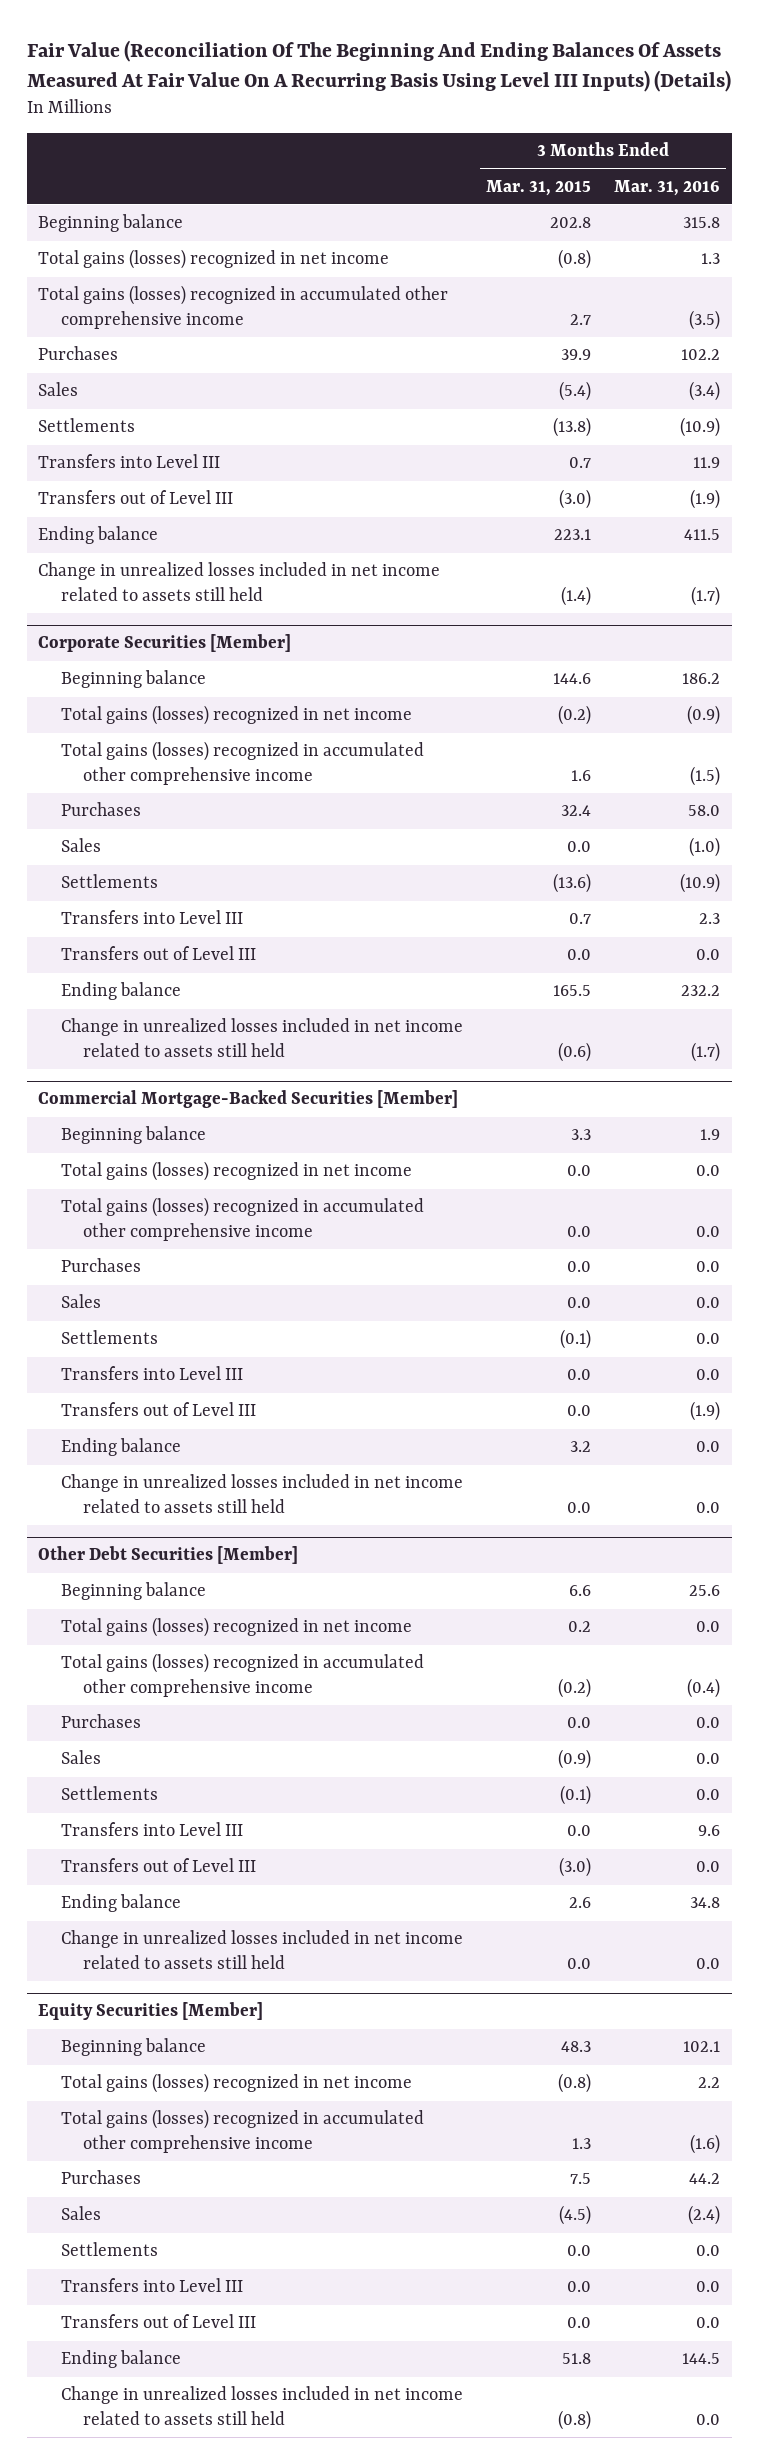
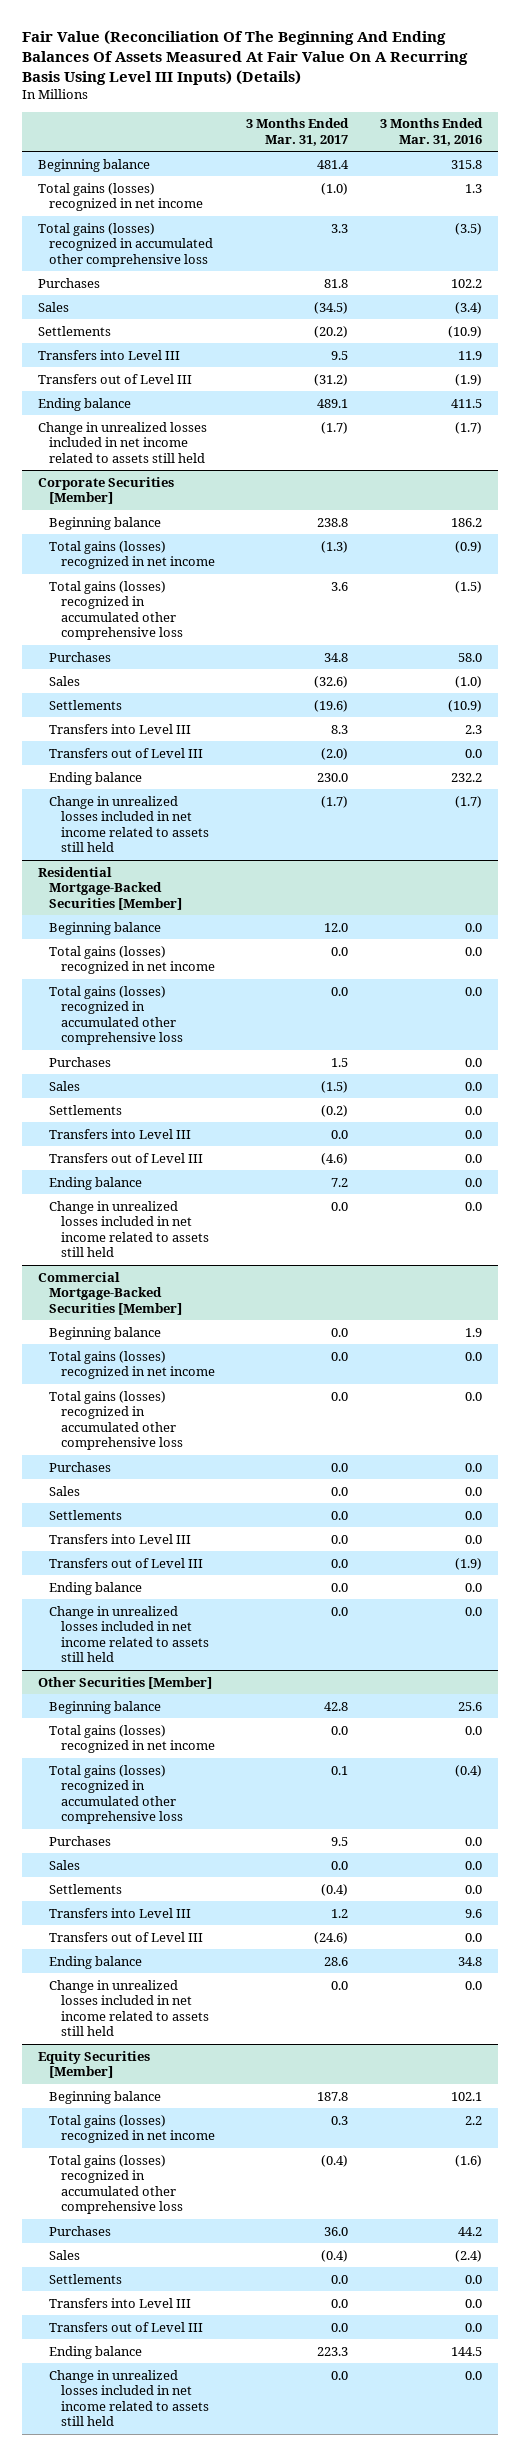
[485,179,591,196] Mar. 31, 2015 -> none
none -> [246,118,350,147] 3 Months Ended Mar. 31, 2017
[38,285,449,329] Total gains (losses) recognized in accumulated other comprehensive income -> [37,222,214,267] Total gains (losses) recognized in accumulated other comprehensive loss
[60,741,424,785] Total gains (losses) recognized in accumulated other comprehensive income -> [49,580,183,641] Total gains (losses) recognized in accumulated other comprehensive loss
none -> [37,866,183,910] Residential Mortgage-Backed Securities [Member]
none -> [49,921,162,935] Beginning balance
none -> [49,945,215,975] Total gains (losses) recognized in net income
none -> [49,985,183,1046] Total gains (losses) recognized in accumulated other comprehensive loss
none -> [49,1056,112,1067] Purchases
none -> [49,1080,81,1091] Sales
none -> [49,1104,123,1115] Settlements
none -> [49,1128,192,1139] Transfers into Level III
none -> [49,1152,204,1163] Transfers out of Level III
none -> [49,1176,143,1190] Ending balance
none -> [49,1200,209,1258] Change in unrealized losses included in net income related to assets still held
[60,1197,424,1241] Total gains (losses) recognized in accumulated other comprehensive income -> [49,1390,183,1451] Total gains (losses) recognized in accumulated other comprehensive loss
[38,1546,299,1565] Other Debt Securities [Member] -> [37,1676,212,1689] Other Securities [Member]
[60,1653,424,1697] Total gains (losses) recognized in accumulated other comprehensive income -> [49,1764,183,1825] Total gains (losses) recognized in accumulated other comprehensive loss
[60,2109,424,2153] Total gains (losses) recognized in accumulated other comprehensive income -> [49,2154,183,2215] Total gains (losses) recognized in accumulated other comprehensive loss

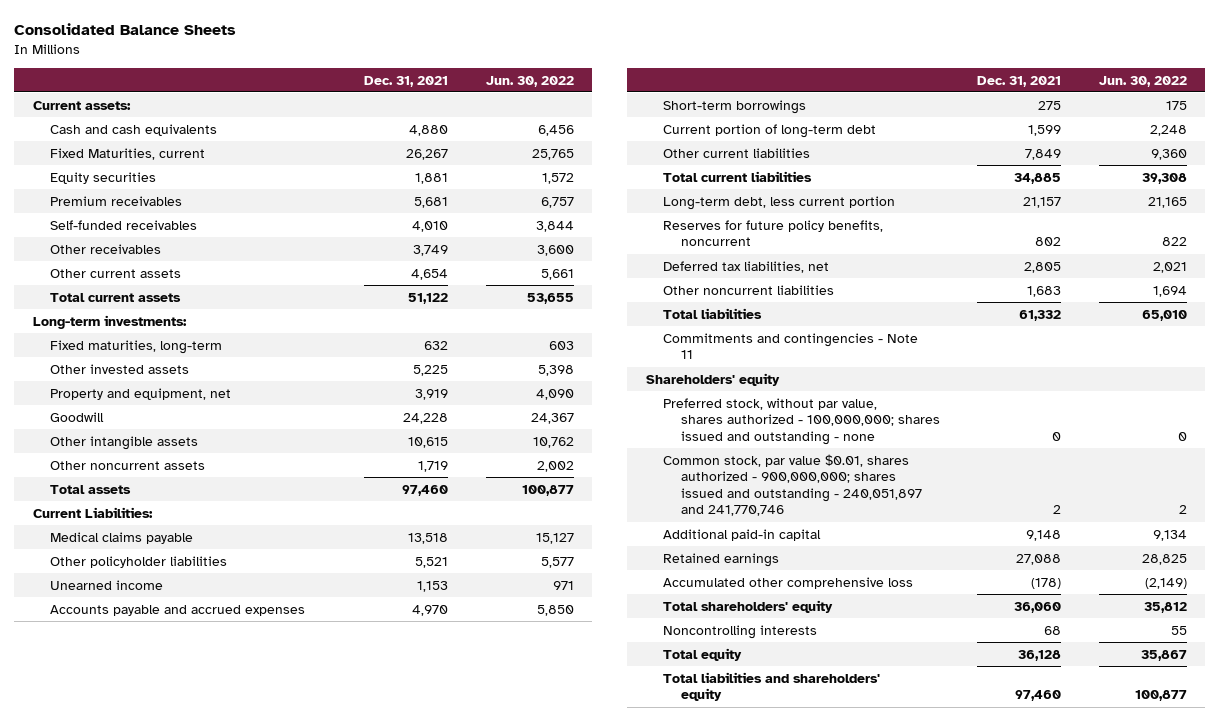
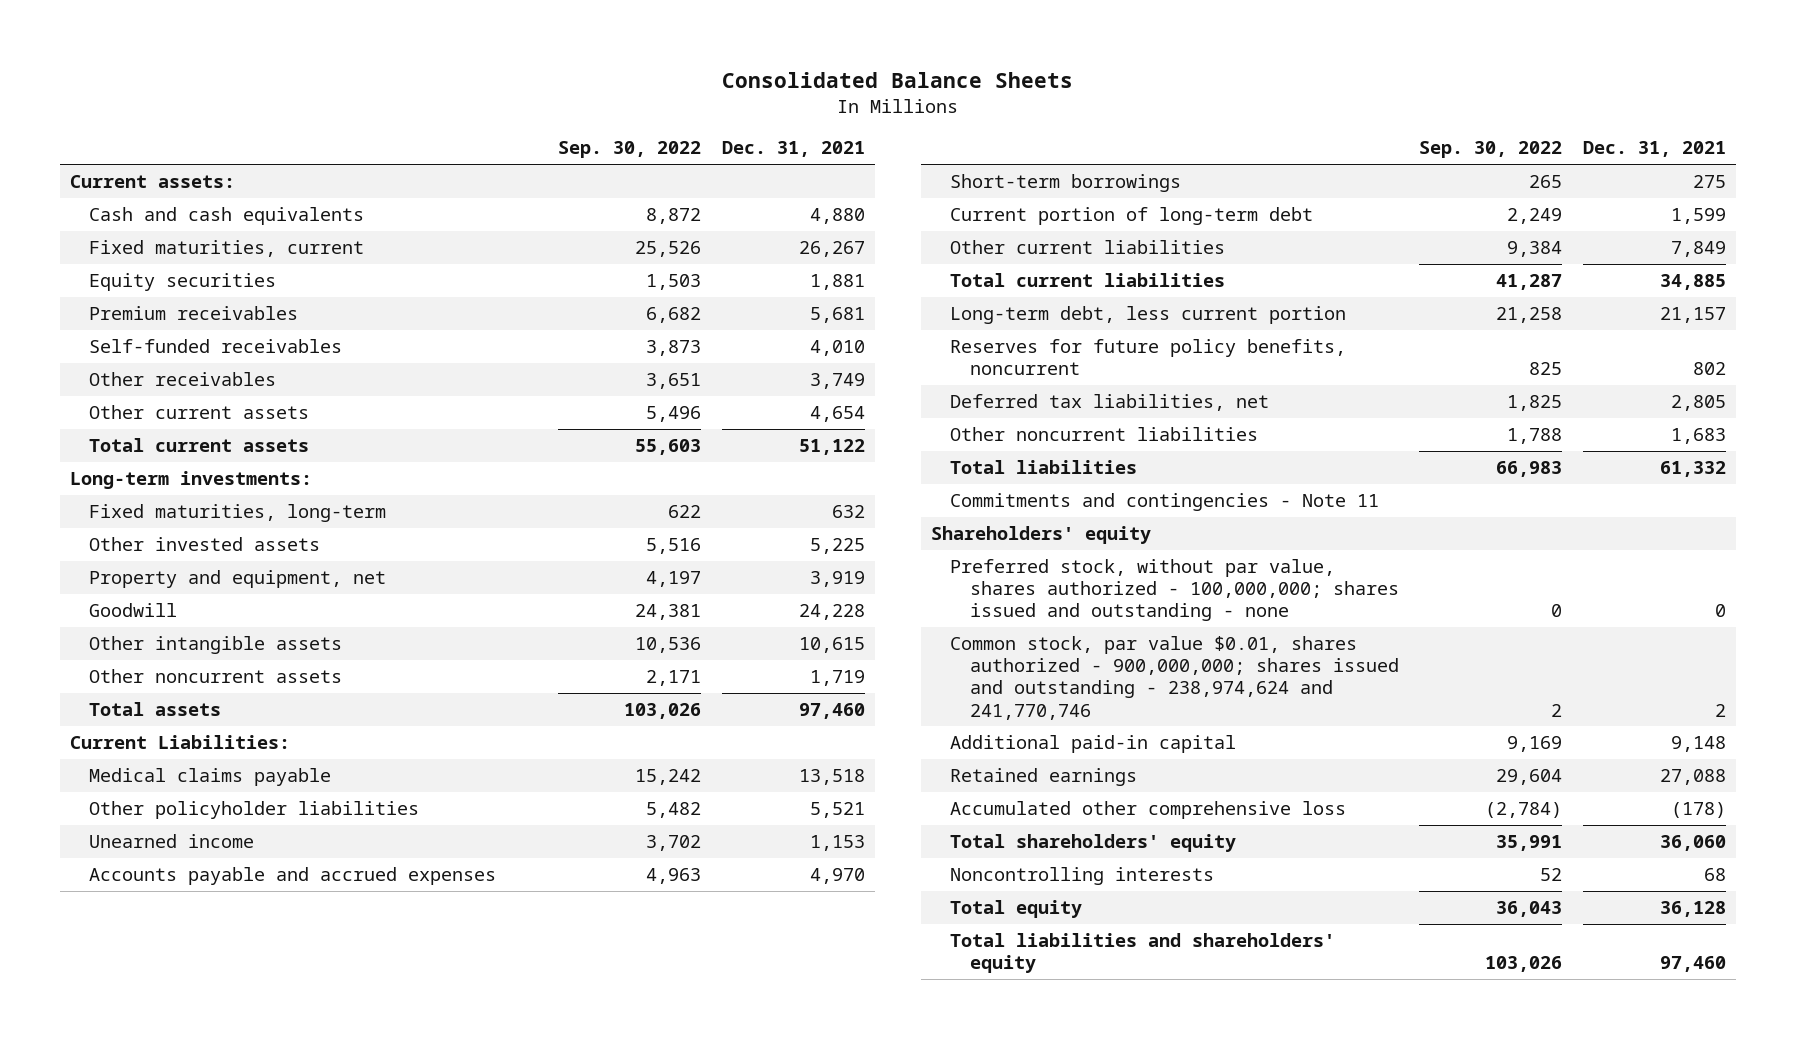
[485,75,574,87] Jun. 30, 2022 -> none
none -> [558,141,702,159] Sep. 30, 2022
[50,147,206,160] Fixed Maturities, current -> [89,240,365,258] Fixed maturities, current
[663,453,922,517] Common stock, par value $0.01, shares authorized - 900,000,000; shares issued and outstanding - 240,051,897 and 241,770,746 -> [950,636,1399,720] Common stock, par value $0.01, shares authorized - 900,000,000; shares issued and outstanding - 238,974,624 and 241,770,746

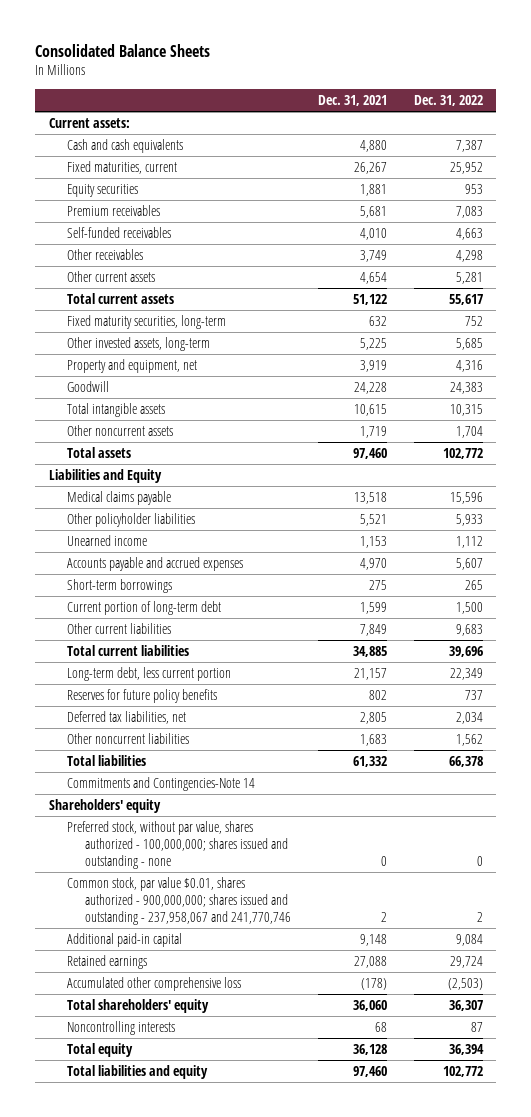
[558,141,702,159] Sep. 30, 2022 -> none
none -> [413,95,483,107] Dec. 31, 2022
[70,471,313,490] Long-term investments: -> none
[89,504,387,523] Fixed maturities, long-term -> [66,314,226,329] Fixed maturity securities, long-term
[89,537,321,552] Other invested assets -> [66,336,210,351] Other invested assets, long-term
[89,636,343,655] Other intangible assets -> [66,402,165,417] Total intangible assets
[70,735,291,750] Current Liabilities: -> none
none -> [48,468,162,483] Liabilities and Equity
[950,339,1347,376] Reserves for future policy benefits, noncurrent -> [66,688,217,703] Reserves for future policy benefits
[950,493,1380,512] Commitments and contingencies - Note 11 -> [66,776,255,791] Commitments and Contingencies-Note 14
[950,636,1399,720] Common stock, par value $0.01, shares authorized - 900,000,000; shares issued and outstanding - 238,974,624 and 241,770,746 -> [66,876,292,925] Common stock, par value $0.01, shares authorized - 900,000,000; shares issued and outstanding - 237,958,067 and 241,770,746
[950,933,1336,974] Total liabilities and shareholders' equity -> [66,1064,208,1079] Total liabilities and equity

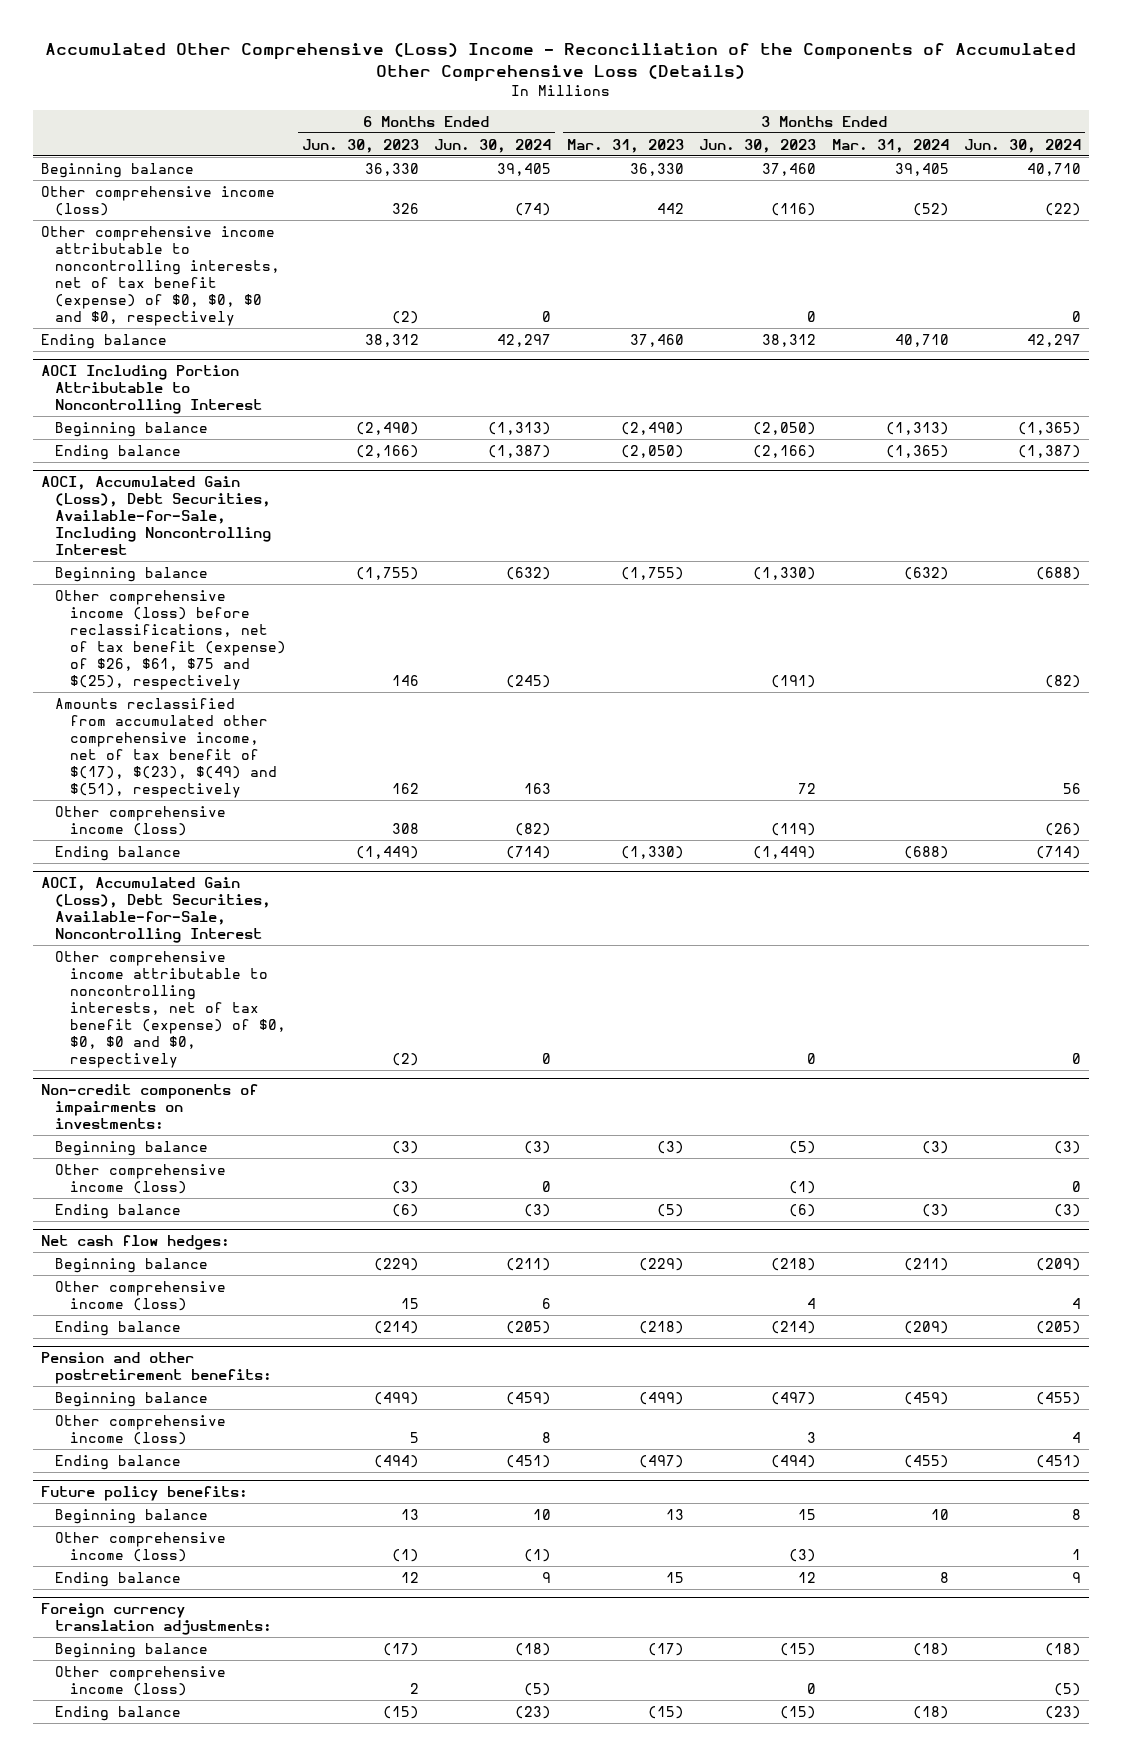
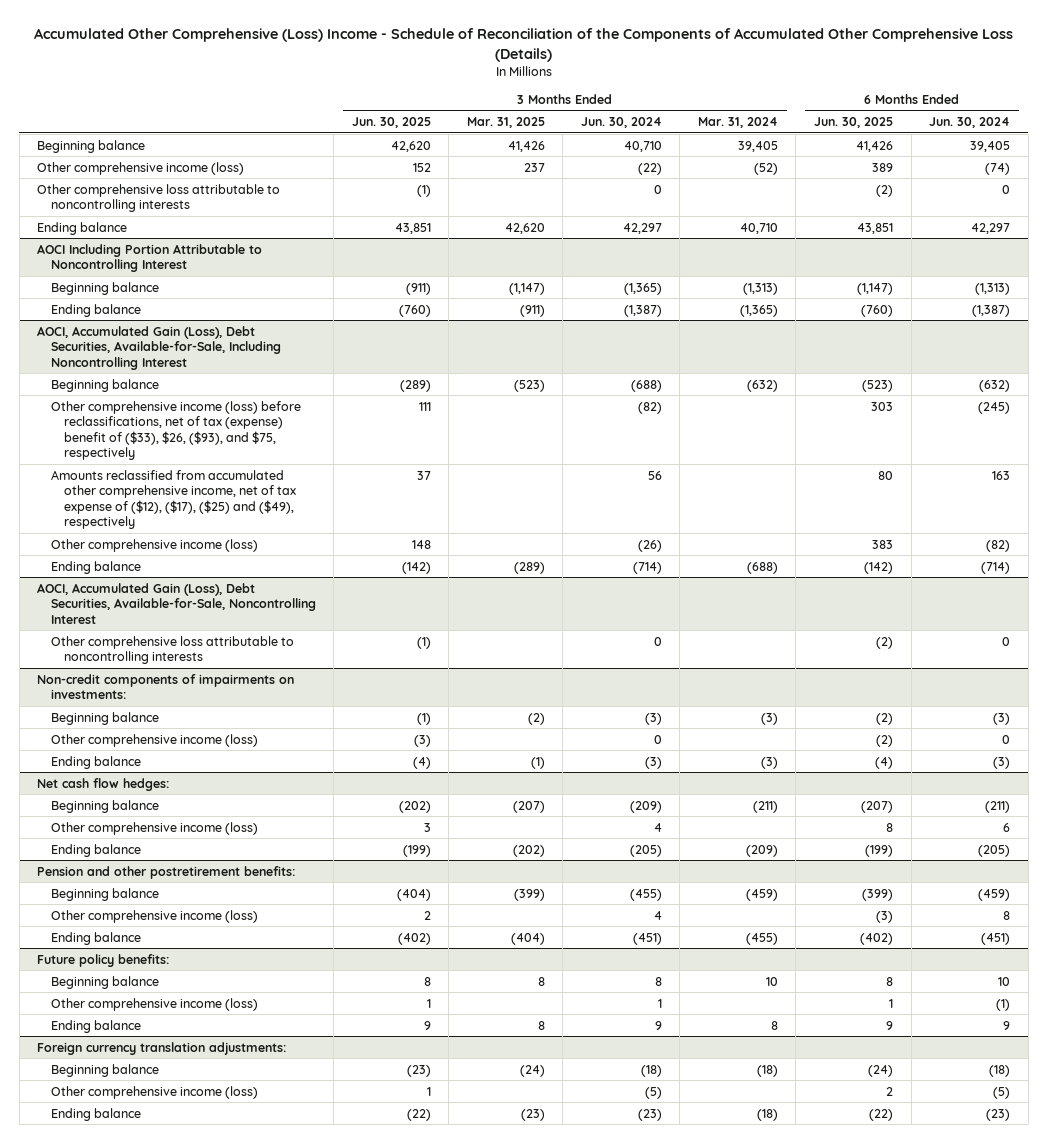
[44,42,1076,82] Accumulated Other Comprehensive (Loss) Income - Reconciliation of the Components of Accumulated Other Comprehensive Loss (Details) -> [33,27,1013,62] Accumulated Other Comprehensive (Loss) Income - Schedule of Reconciliation of the Components of Accumulated Other Comprehensive Loss (Details)
[301,138,419,153] Jun. 30, 2023 -> none
[566,138,684,153] Mar. 31, 2023 -> none
[699,138,817,153] Jun. 30, 2023 -> none
none -> [351,117,431,129] Jun. 30, 2025
none -> [466,117,545,129] Mar. 31, 2025
none -> [814,117,894,129] Jun. 30, 2025
[40,225,281,326] Other comprehensive income attributable to noncontrolling interests, net of tax benefit (expense) of $0, $0, $0 and $0, respectively -> [37,183,281,213] Other comprehensive loss attributable to noncontrolling interests
[55,589,287,690] Other comprehensive income (loss) before reclassifications, net of tax benefit (expense) of $26, $61, $75 and $(25), respectively -> [50,400,301,461] Other comprehensive income (loss) before reclassifications, net of tax (expense) benefit of ($33), $26, ($93), and $75, respectively
[55,697,278,798] Amounts reclassified from accumulated other comprehensive income, net of tax benefit of $(17), $(23), $(49) and $(51), respectively -> [50,469,296,530] Amounts reclassified from accumulated other comprehensive income, net of tax expense of ($12), ($17), ($25) and ($49), respectively
[55,950,287,1068] Other comprehensive income attributable to noncontrolling interests, net of tax benefit (expense) of $0, $0, $0 and $0, respectively -> [50,635,294,665] Other comprehensive loss attributable to noncontrolling interests

